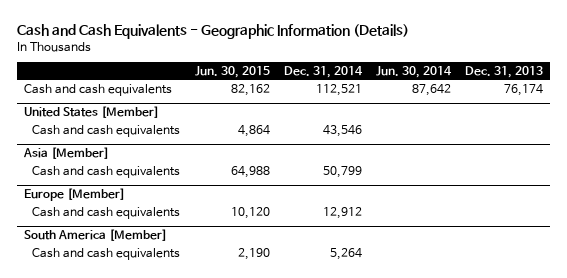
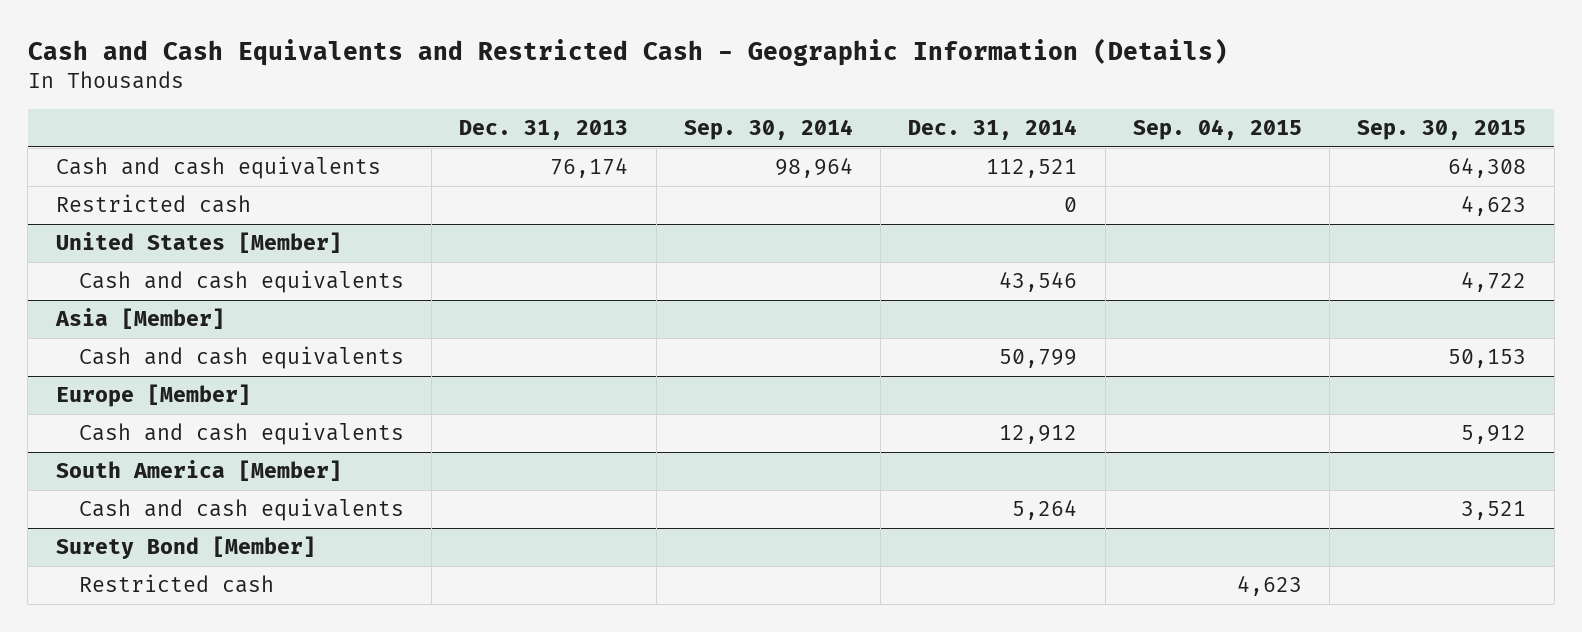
[16,23,409,39] Cash and Cash Equivalents - Geographic Information (Details) -> [27,38,1228,67] Cash and Cash Equivalents and Restricted Cash - Geographic Information (Details)
[194,66,270,79] Jun. 30, 2015 -> none
[375,66,452,79] Jun. 30, 2014 -> none
none -> [683,119,853,141] Sep. 30, 2014
none -> [1132,119,1302,141] Sep. 04, 2015
none -> [1357,120,1527,141] Sep. 30, 2015
none -> [55,194,251,214] Restricted cash
none -> [55,536,316,560] Surety Bond [Member]
none -> [79,574,275,594] Restricted cash

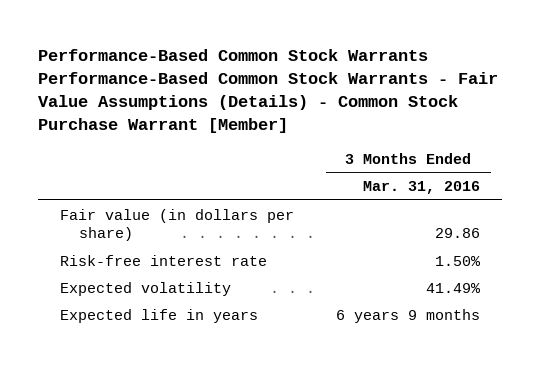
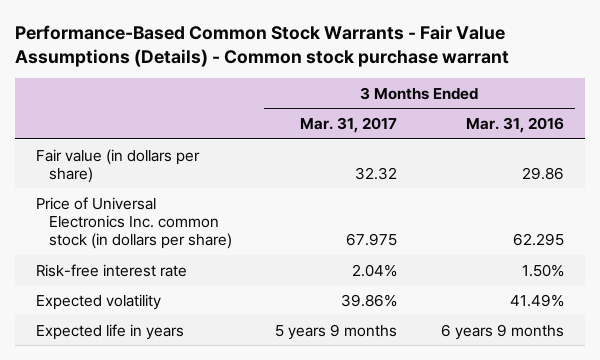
[38,49,499,134] Performance-Based Common Stock Warrants Performance-Based Common Stock Warrants - Fair Value Assumptions (Details) - Common Stock Purchase Warrant [Member] -> [14,24,509,67] Performance-Based Common Stock Warrants - Fair Value Assumptions (Details) - Common stock purchase warrant
none -> [300,116,398,133] Mar. 31, 2017
none -> [36,196,232,249] Price of Universal Electronics Inc. common stock (in dollars per share)

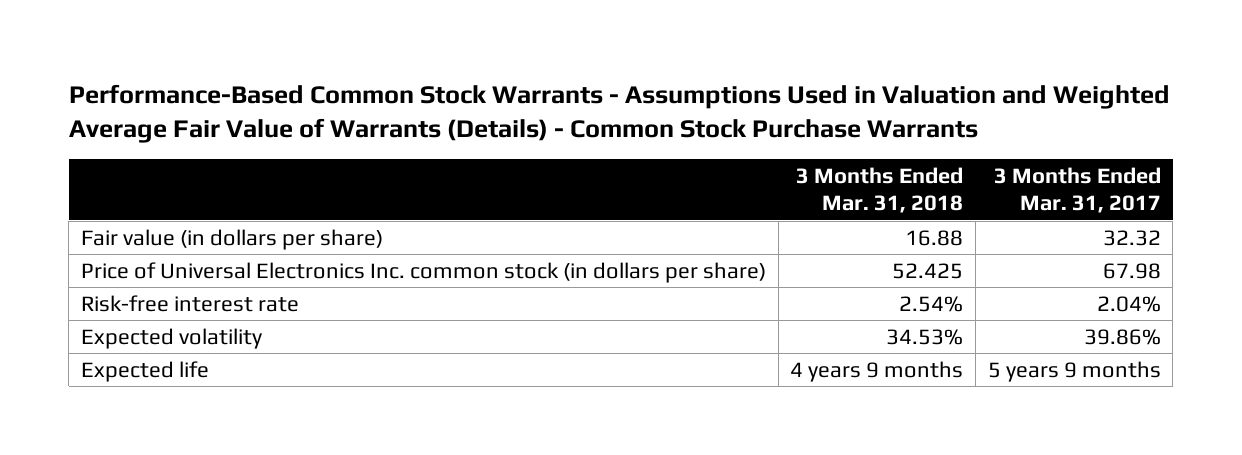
[14,24,509,67] Performance-Based Common Stock Warrants - Fair Value Assumptions (Details) - Common stock purchase warrant -> [68,83,1170,144] Performance-Based Common Stock Warrants - Assumptions Used in Valuation and Weighted Average Fair Value of Warrants (Details) - Common Stock Purchase Warrants
[465,116,564,133] Mar. 31, 2016 -> none
none -> [796,167,964,214] 3 Months Ended Mar. 31, 2018
[346,232,398,246] 67.975 -> [1102,262,1161,279] 67.98
[36,323,185,340] Expected life in years -> [80,360,209,382] Expected life

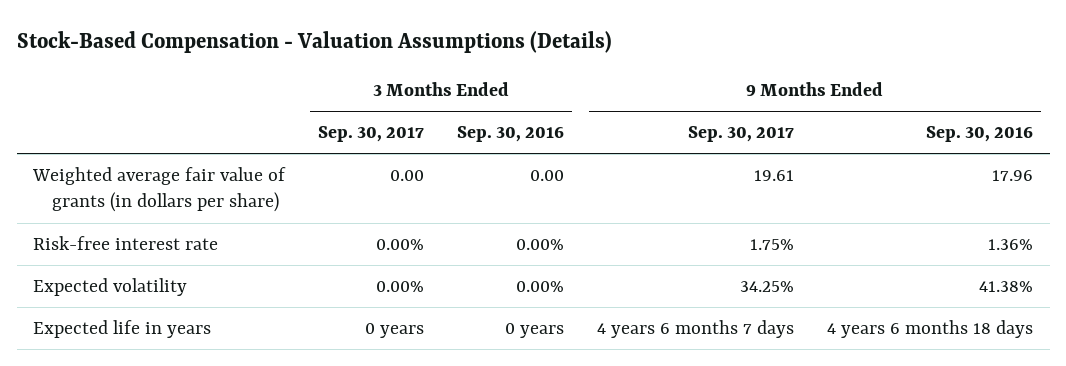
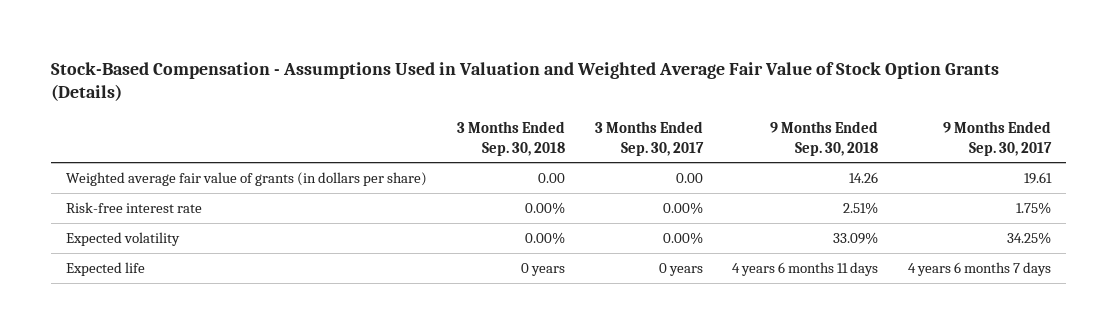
[16,31,612,54] Stock-Based Compensation - Valuation Assumptions (Details) -> [50,61,999,102] Stock-Based Compensation - Assumptions Used in Valuation and Weighted Average Fair Value of Stock Option Grants (Details)
[457,126,565,143] Sep. 30, 2016 -> none
[926,126,1034,143] Sep. 30, 2016 -> none
none -> [456,121,565,156] 3 Months Ended Sep. 30, 2018
none -> [770,121,879,156] 9 Months Ended Sep. 30, 2018
[33,320,212,339] Expected life in years -> [65,262,145,277] Expected life

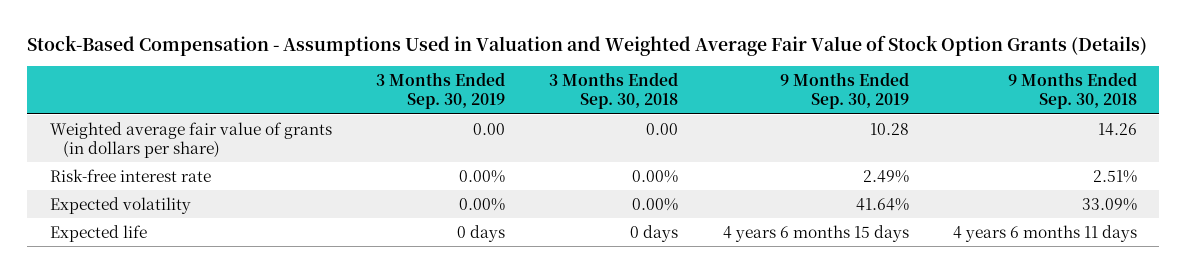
[594,121,704,156] 3 Months Ended Sep. 30, 2017 -> none
[943,121,1053,156] 9 Months Ended Sep. 30, 2017 -> none
none -> [375,72,505,110] 3 Months Ended Sep. 30, 2019
none -> [779,72,909,110] 9 Months Ended Sep. 30, 2019
[520,263,565,277] 0 years -> [630,224,679,242] 0 days

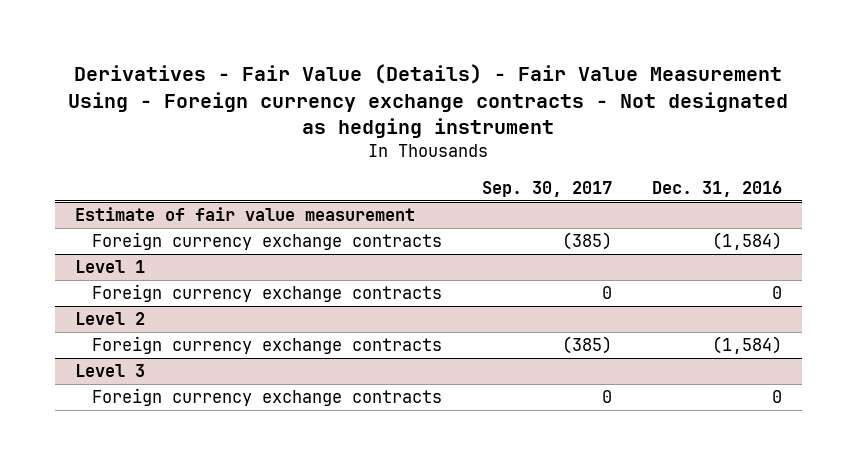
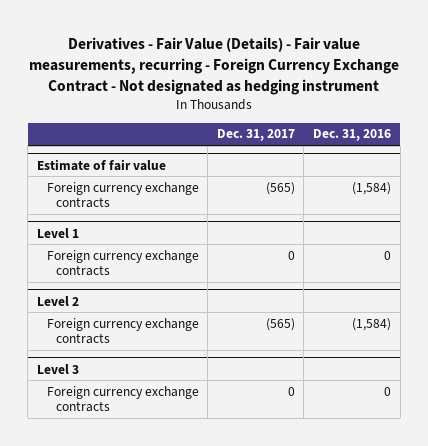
[68,64,789,139] Derivatives - Fair Value (Details) - Fair Value Measurement Using - Foreign currency exchange contracts - Not designated as hedging instrument -> [28,36,399,95] Derivatives - Fair Value (Details) - Fair value measurements, recurring - Foreign Currency Exchange Contract - Not designated as hedging instrument
[482,180,613,197] Sep. 30, 2017 -> none
none -> [216,129,295,142] Dec. 31, 2017
[74,207,415,222] Estimate of fair value measurement -> [36,158,166,171] Estimate of fair value

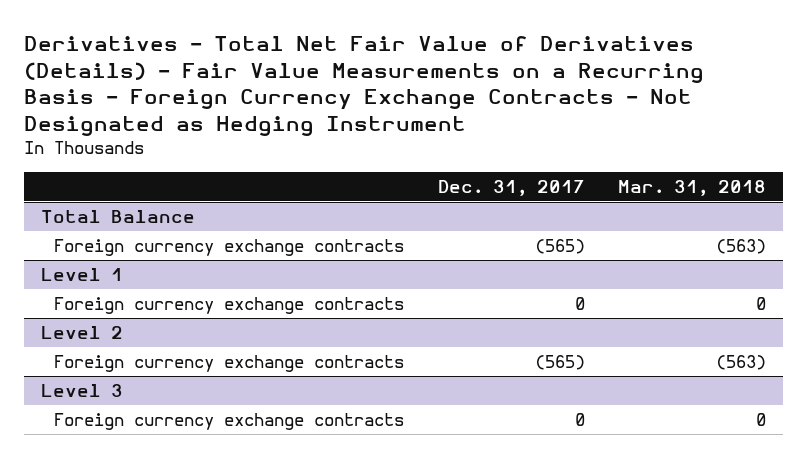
[28,36,399,95] Derivatives - Fair Value (Details) - Fair value measurements, recurring - Foreign Currency Exchange Contract - Not designated as hedging instrument -> [24,36,705,137] Derivatives - Total Net Fair Value of Derivatives (Details) - Fair Value Measurements on a Recurring Basis - Foreign Currency Exchange Contracts - Not Designated as Hedging Instrument
[312,129,391,142] Dec. 31, 2016 -> none
none -> [618,179,767,196] Mar. 31, 2018
[36,158,166,171] Estimate of fair value -> [41,210,196,224] Total Balance

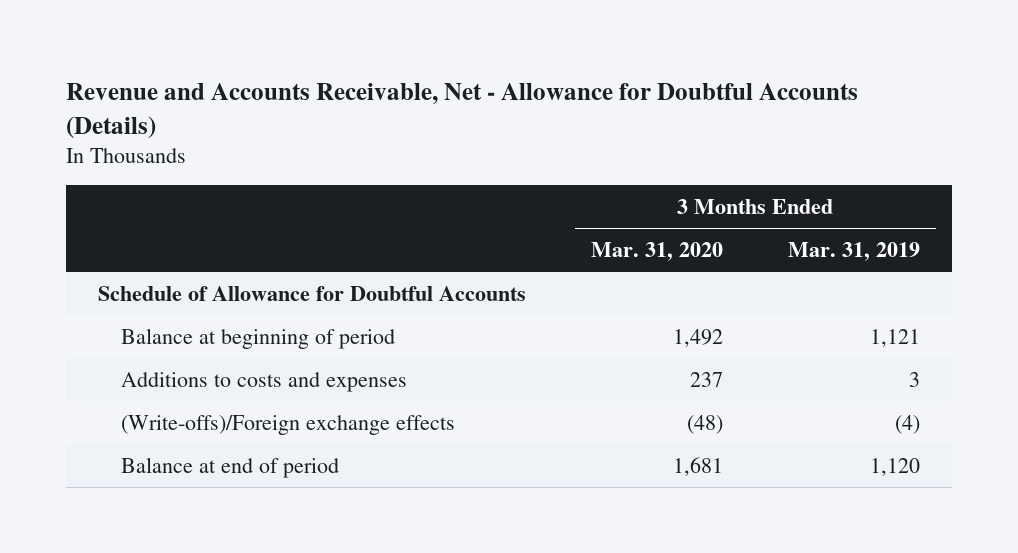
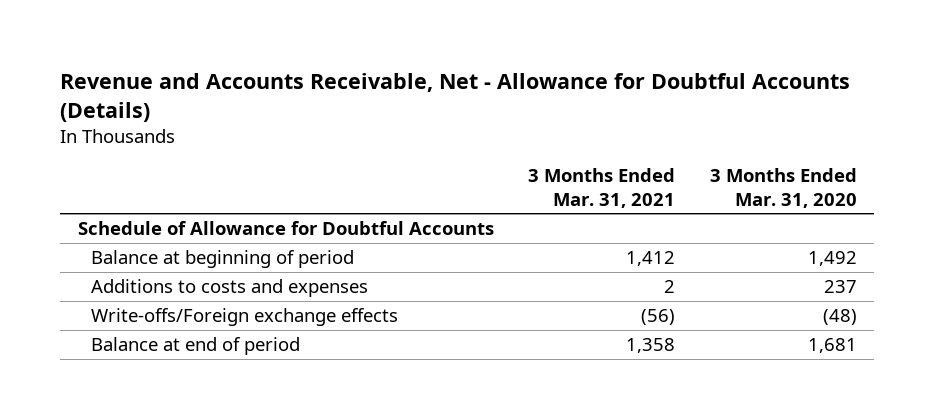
[787,242,920,262] Mar. 31, 2019 -> none
none -> [528,168,676,208] 3 Months Ended Mar. 31, 2021
[121,414,456,435] (Write-offs)/Foreign exchange effects -> [90,307,398,326] Write-offs/Foreign exchange effects

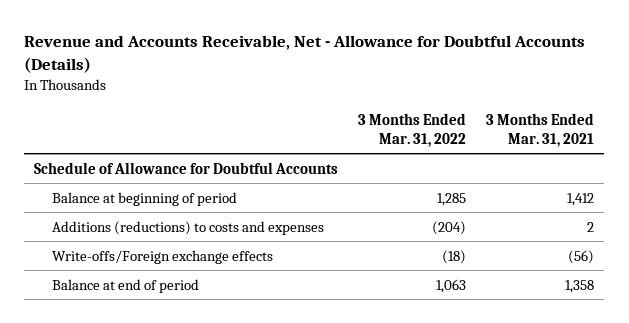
[710,168,858,208] 3 Months Ended Mar. 31, 2020 -> none
none -> [358,112,467,147] 3 Months Ended Mar. 31, 2022
[90,278,368,297] Additions to costs and expenses -> [51,220,324,235] Additions (reductions) to costs and expenses

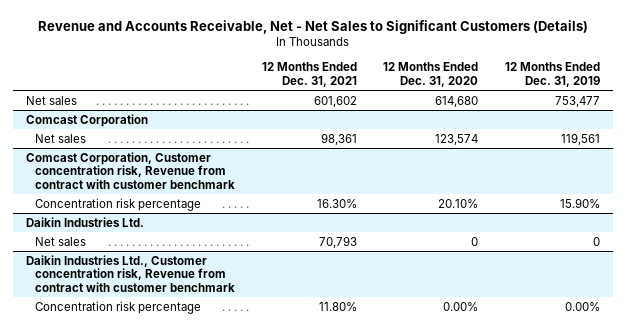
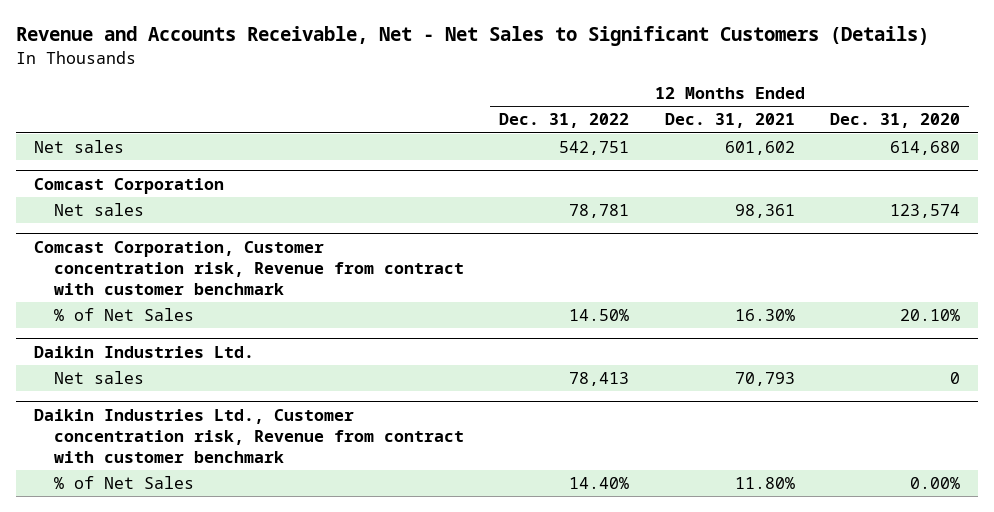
[504,62,600,87] 12 Months Ended Dec. 31, 2019 -> none
none -> [499,113,630,129] Dec. 31, 2022
[35,197,202,211] Concentration risk percentage -> [53,308,194,322] % of Net Sales
[35,300,202,314] Concentration risk percentage -> [53,476,194,490] % of Net Sales

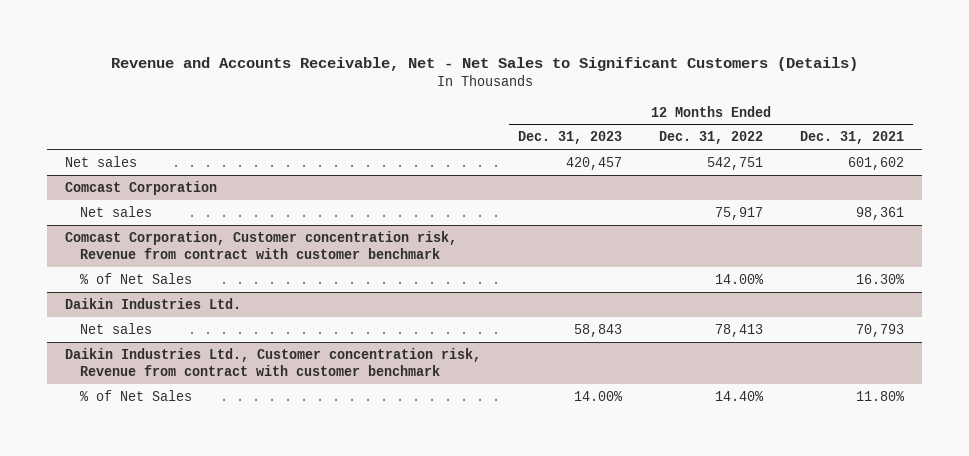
[830,113,961,129] Dec. 31, 2020 -> none
none -> [518,131,623,145] Dec. 31, 2023
[569,204,630,219] 78,781 -> [715,206,764,220] 75,917
[569,309,630,322] 14.50% -> [715,273,765,284] 14.00%

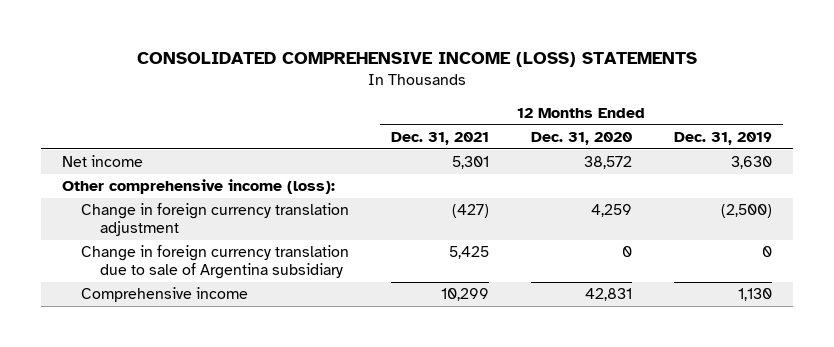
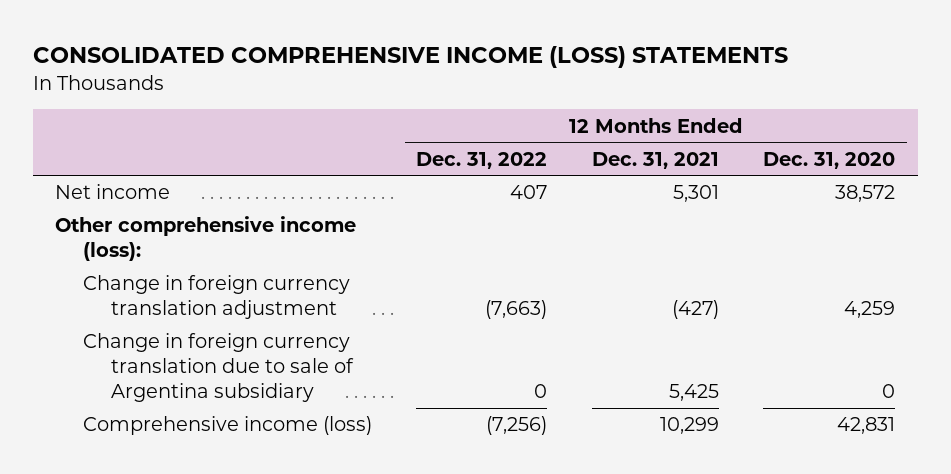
[673,131,772,145] Dec. 31, 2019 -> none
none -> [416,151,548,169] Dec. 31, 2022
[80,287,248,303] Comprehensive income -> [82,416,372,436] Comprehensive income (loss)

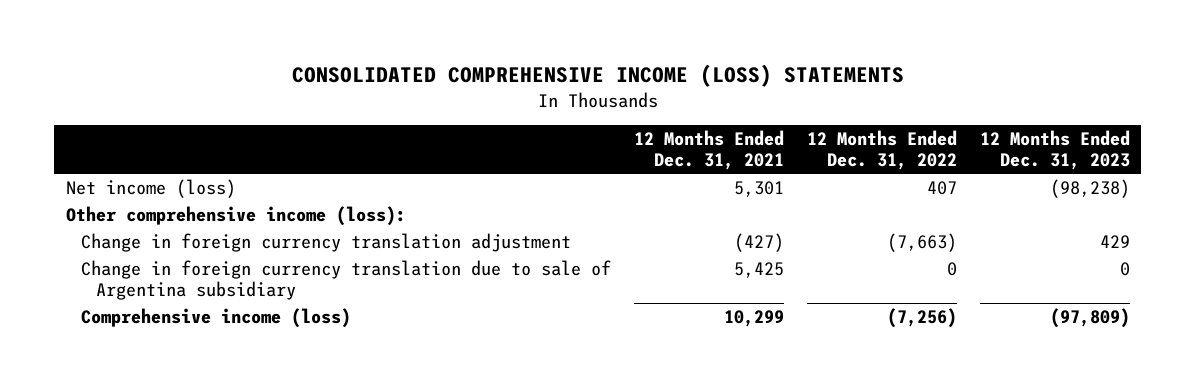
[763,151,896,169] Dec. 31, 2020 -> none
none -> [979,129,1130,171] 12 Months Ended Dec. 31, 2023
[55,184,171,200] Net income -> [65,178,236,198] Net income (loss)

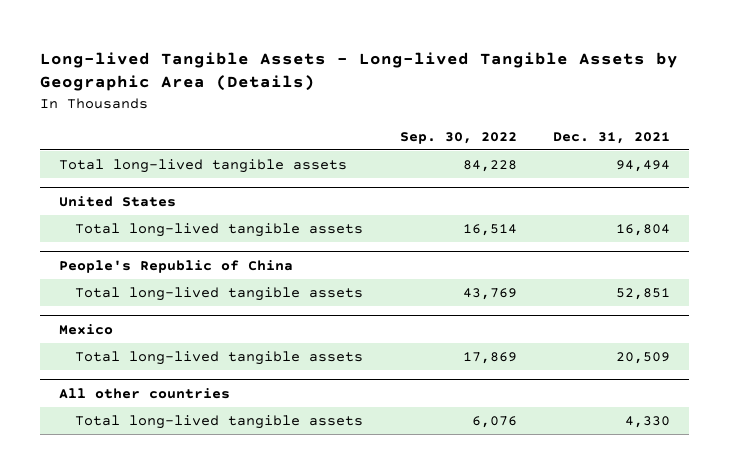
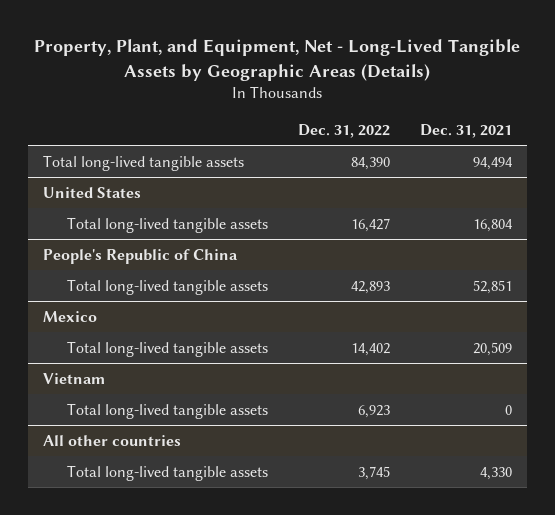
[40,51,679,92] Long-lived Tangible Assets - Long-lived Tangible Assets by Geographic Area (Details) -> [34,39,521,81] Property, Plant, and Equipment, Net - Long-Lived Tangible Assets by Geographic Areas (Details)
[399,131,517,144] Sep. 30, 2022 -> none
none -> [297,123,390,138] Dec. 31, 2022
none -> [42,372,105,384] Vietnam
none -> [66,402,268,419] Total long-lived tangible assets

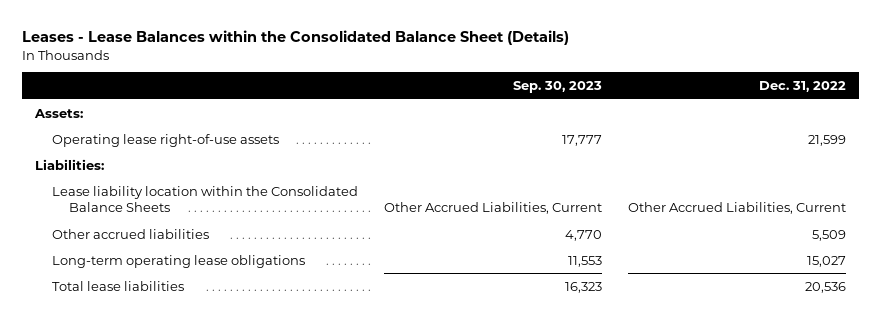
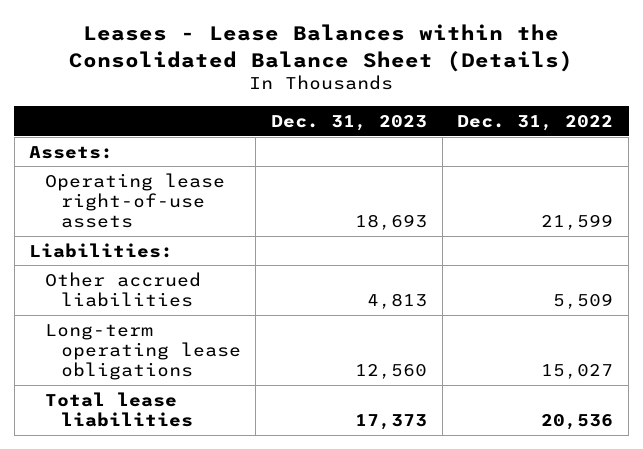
[513,80,603,93] Sep. 30, 2023 -> none
none -> [271,114,428,131] Dec. 31, 2023
[52,185,359,213] Lease liability location within the Consolidated Balance Sheets -> none

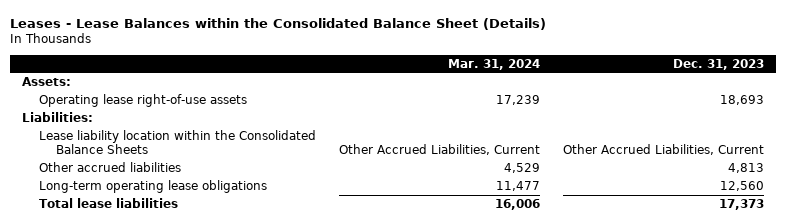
[457,114,614,131] Dec. 31, 2022 -> none
none -> [448,58,541,70] Mar. 31, 2024
none -> [38,130,316,155] Lease liability location within the Consolidated Balance Sheets

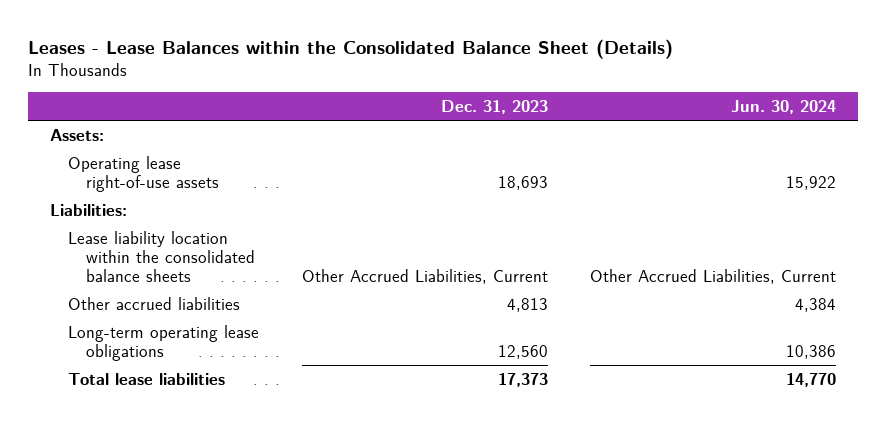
[448,58,541,70] Mar. 31, 2024 -> none
none -> [731,99,837,114] Jun. 30, 2024
[38,130,316,155] Lease liability location within the Consolidated Balance Sheets -> [67,230,256,283] Lease liability location within the consolidated balance sheets

